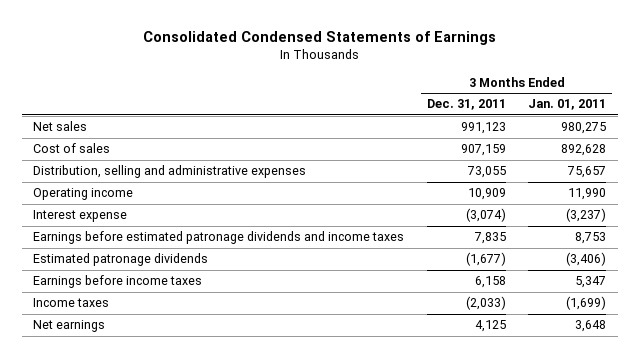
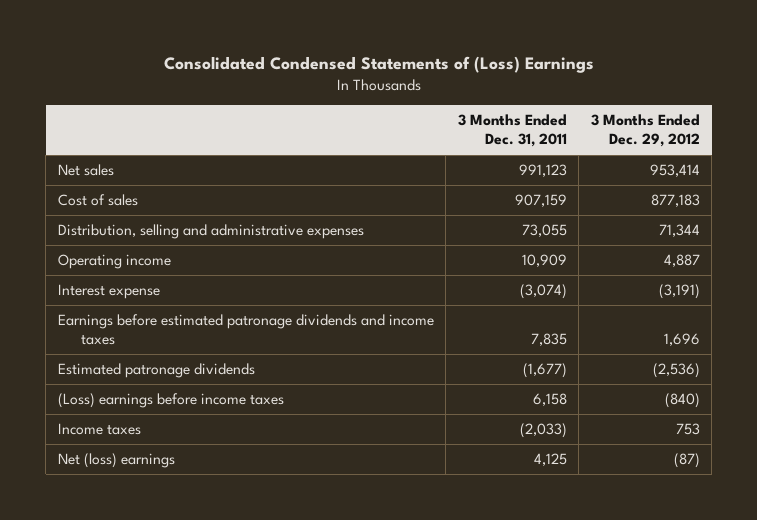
[142,30,496,45] Consolidated Condensed Statements of Earnings -> [163,56,594,74] Consolidated Condensed Statements of (Loss) Earnings
[528,99,607,111] Jan. 01, 2011 -> none
none -> [590,114,700,148] 3 Months Ended Dec. 29, 2012
[33,275,203,289] Earnings before income taxes -> [57,392,284,408] (Loss) earnings before income taxes
[33,320,106,333] Net earnings -> [57,452,175,468] Net (loss) earnings

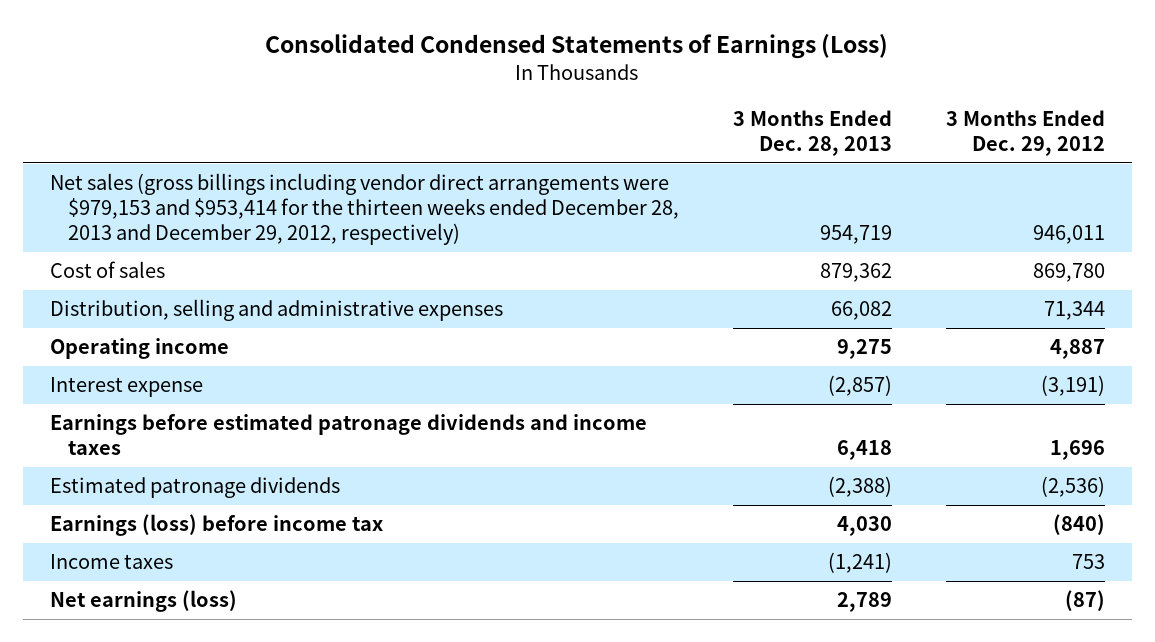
[163,56,594,74] Consolidated Condensed Statements of (Loss) Earnings -> [265,34,889,60] Consolidated Condensed Statements of Earnings (Loss)
[457,114,567,148] 3 Months Ended Dec. 31, 2011 -> none
none -> [733,110,893,157] 3 Months Ended Dec. 28, 2013
[57,163,114,176] Net sales -> none
none -> [49,173,680,245] Net sales (gross billings including vendor direct arrangements were $979,153 and $953,414 for the thirteen weeks ended December 28, 2013 and December 29, 2012, respectively)
[650,193,700,207] 877,183 -> [1033,263,1106,283] 869,780
[57,392,284,408] (Loss) earnings before income taxes -> [49,514,383,537] Earnings (loss) before income tax
[57,452,175,468] Net (loss) earnings -> [49,590,237,613] Net earnings (loss)

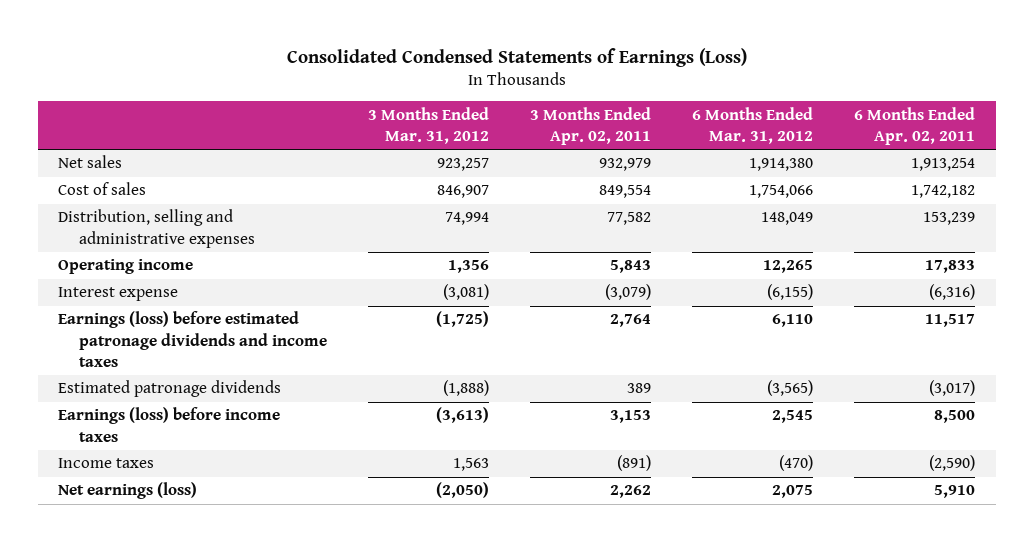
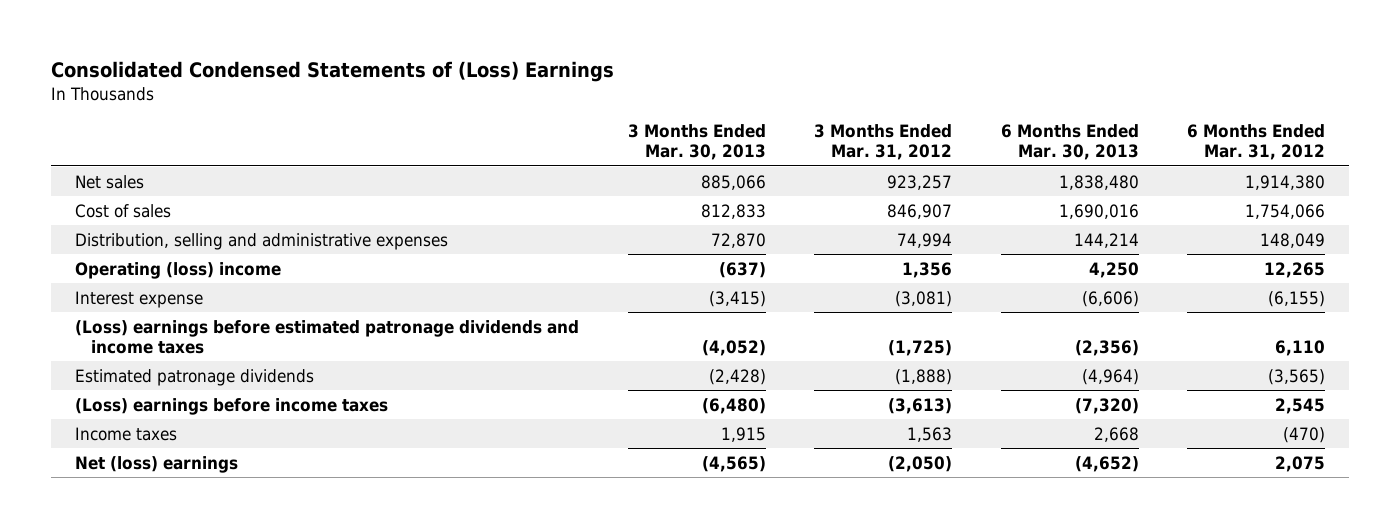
[286,47,747,67] Consolidated Condensed Statements of Earnings (Loss) -> [50,60,614,82] Consolidated Condensed Statements of (Loss) Earnings
[529,106,651,145] 3 Months Ended Apr. 02, 2011 -> none
[854,106,976,145] 6 Months Ended Apr. 02, 2011 -> none
none -> [627,124,766,161] 3 Months Ended Mar. 30, 2013
none -> [1000,124,1139,161] 6 Months Ended Mar. 30, 2013
[58,259,194,275] Operating income -> [74,261,281,279] Operating (loss) income
[58,311,327,367] Earnings (loss) before estimated patronage dividends and income taxes -> [74,319,579,354] (Loss) earnings before estimated patronage dividends and income taxes
[58,407,281,442] Earnings (loss) before income taxes -> [74,397,388,415] (Loss) earnings before income taxes
[58,482,198,500] Net earnings (loss) -> [74,455,238,473] Net (loss) earnings

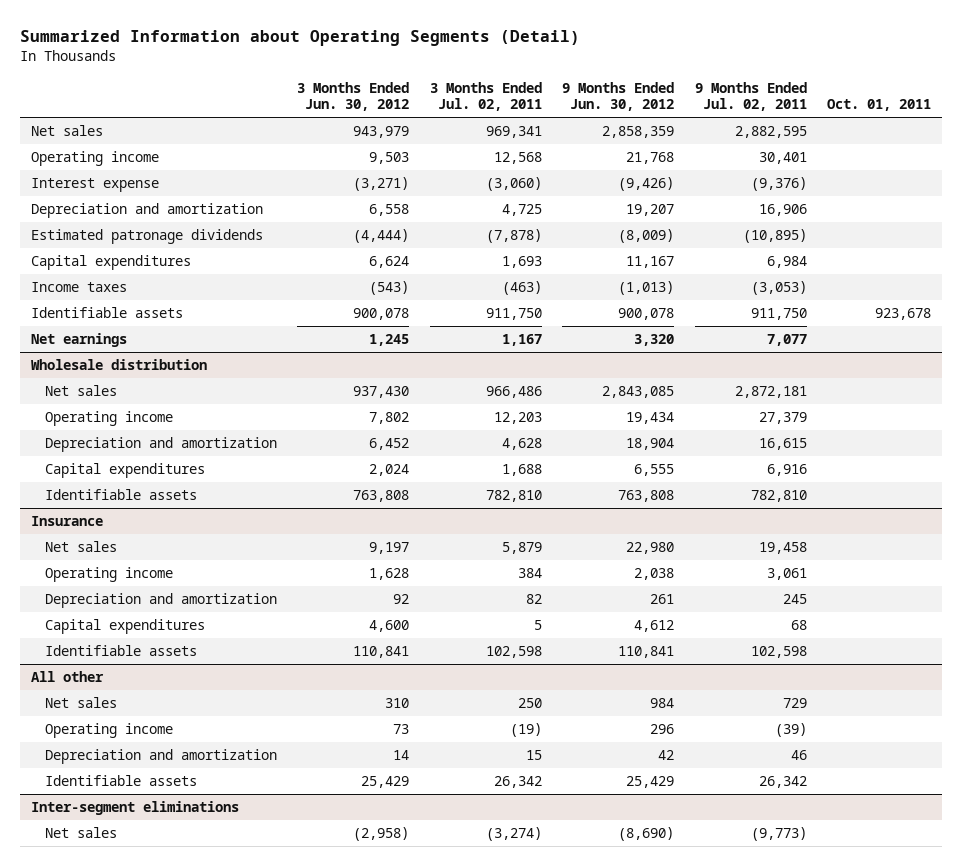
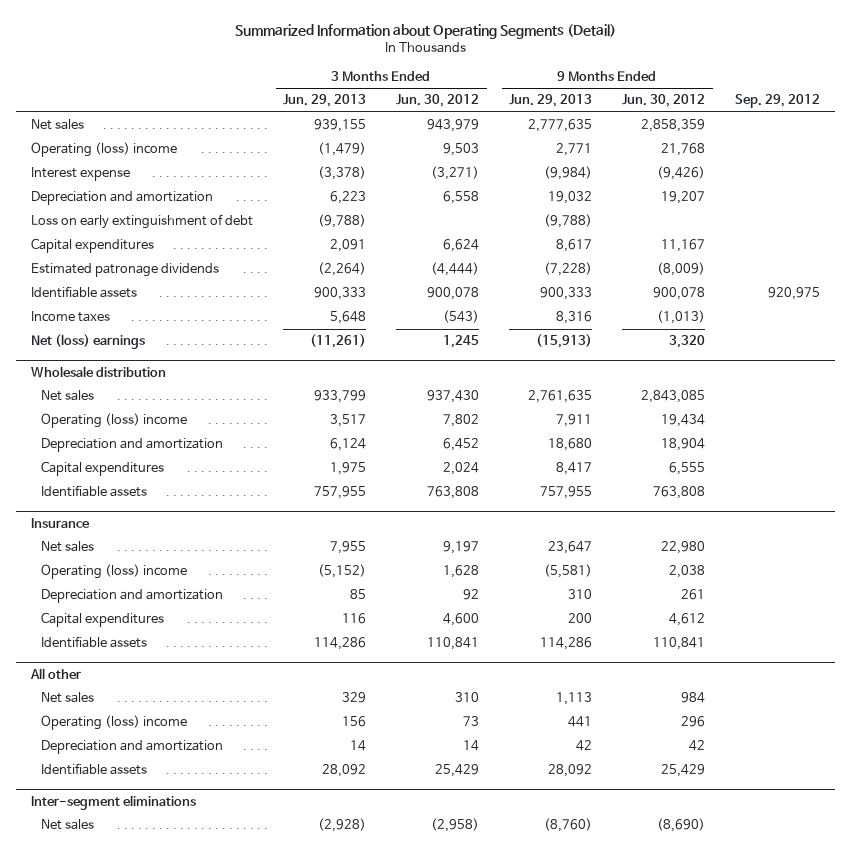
[429,81,542,111] 3 Months Ended Jul. 02, 2011 -> none
[694,81,807,111] 9 Months Ended Jul. 02, 2011 -> none
[827,98,932,111] Oct. 01, 2011 -> none
none -> [283,94,367,108] Jun. 29, 2013
none -> [509,94,593,108] Jun. 29, 2013
none -> [735,94,821,109] Sep. 29, 2012
[30,151,159,167] Operating income -> [31,142,178,158] Operating (loss) income
none -> [31,214,254,230] Loss on early extinguishment of debt
[30,229,263,245] Estimated patronage dividends -> [31,263,220,278] Estimated patronage dividends
[30,282,127,293] Income taxes -> [31,311,111,323] Income taxes
[30,333,127,348] Net earnings -> [31,334,146,350] Net (loss) earnings
[44,411,173,427] Operating income -> [41,413,188,429] Operating (loss) income
[44,567,173,583] Operating income -> [41,564,188,580] Operating (loss) income
[44,723,173,739] Operating income -> [41,715,188,731] Operating (loss) income

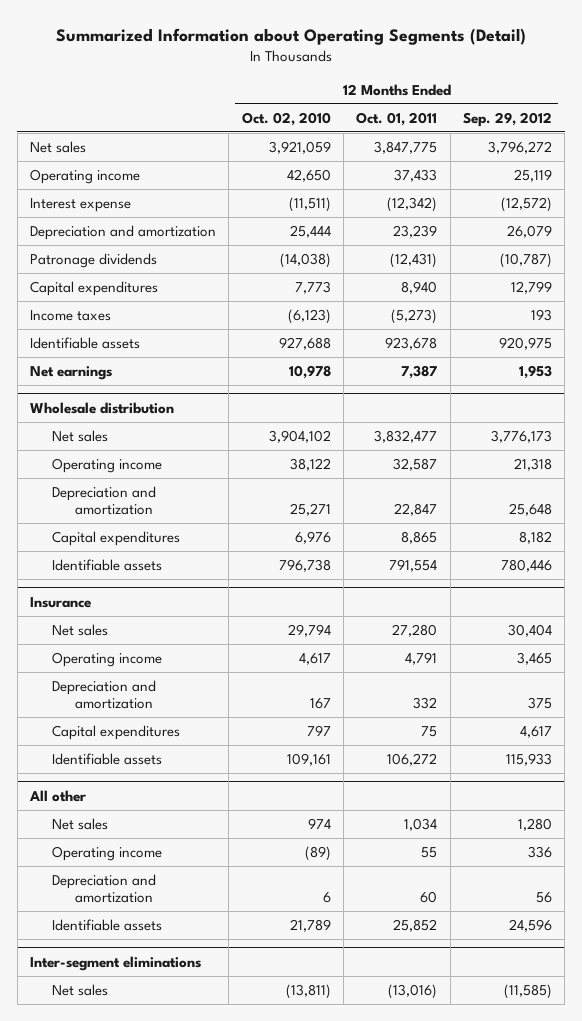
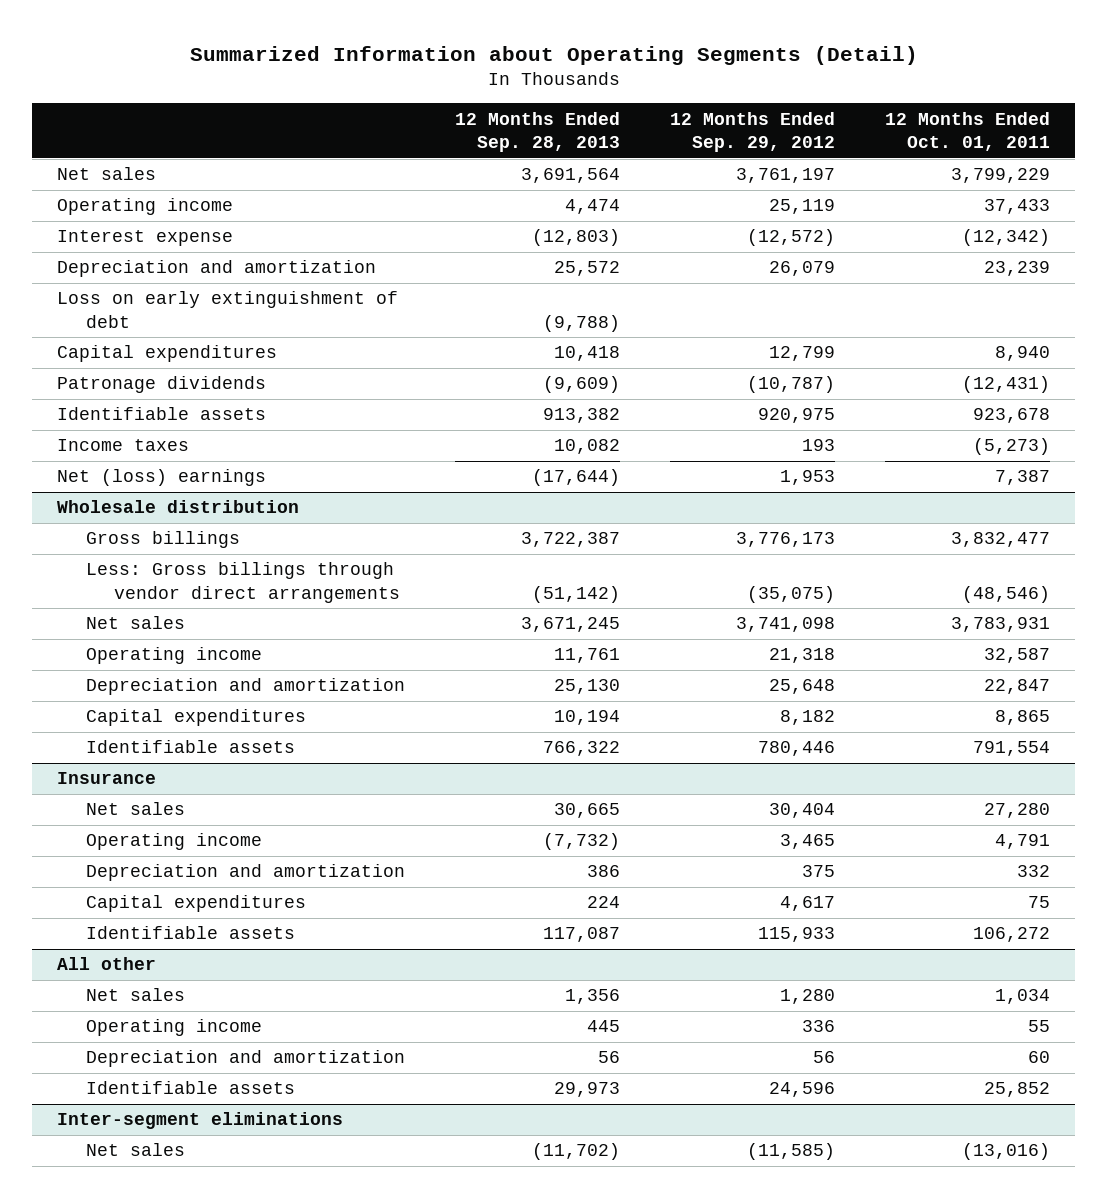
[241,111,331,126] Oct. 02, 2010 -> none
none -> [454,111,620,153] 12 Months Ended Sep. 28, 2013
[374,140,438,154] 3,847,775 -> [951,168,1051,184] 3,799,229
[487,140,552,154] 3,796,272 -> [735,168,835,184] 3,761,197
none -> [57,291,399,328] Loss on early extinguishment of debt
[29,252,157,268] Patronage dividends -> [57,376,267,394] Patronage dividends
[29,309,111,321] Income taxes -> [57,439,190,452] Income taxes
[29,365,112,380] Net earnings -> [57,469,267,487] Net (loss) earnings
none -> [85,531,240,549] Gross billings
none -> [85,562,401,603] Less: Gross billings through vendor direct arrangements
[374,429,438,443] 3,832,477 -> [951,617,1051,633] 3,783,931
[490,429,552,443] 3,776,173 -> [735,617,835,633] 3,741,098

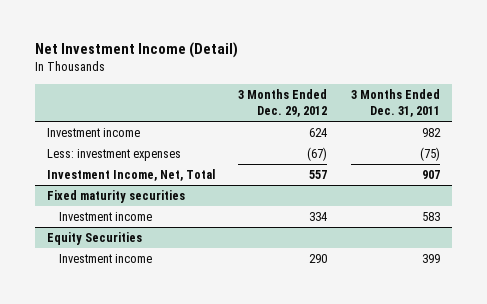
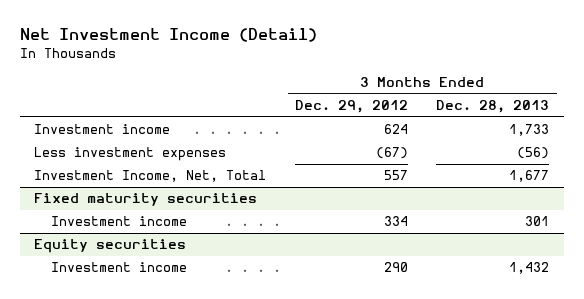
[351,88,441,118] 3 Months Ended Dec. 31, 2011 -> none
none -> [436,100,550,114] Dec. 28, 2013
[46,149,181,162] Less: investment expenses -> [34,147,227,162] Less investment expenses
[46,232,142,246] Equity Securities -> [34,239,187,254] Equity securities

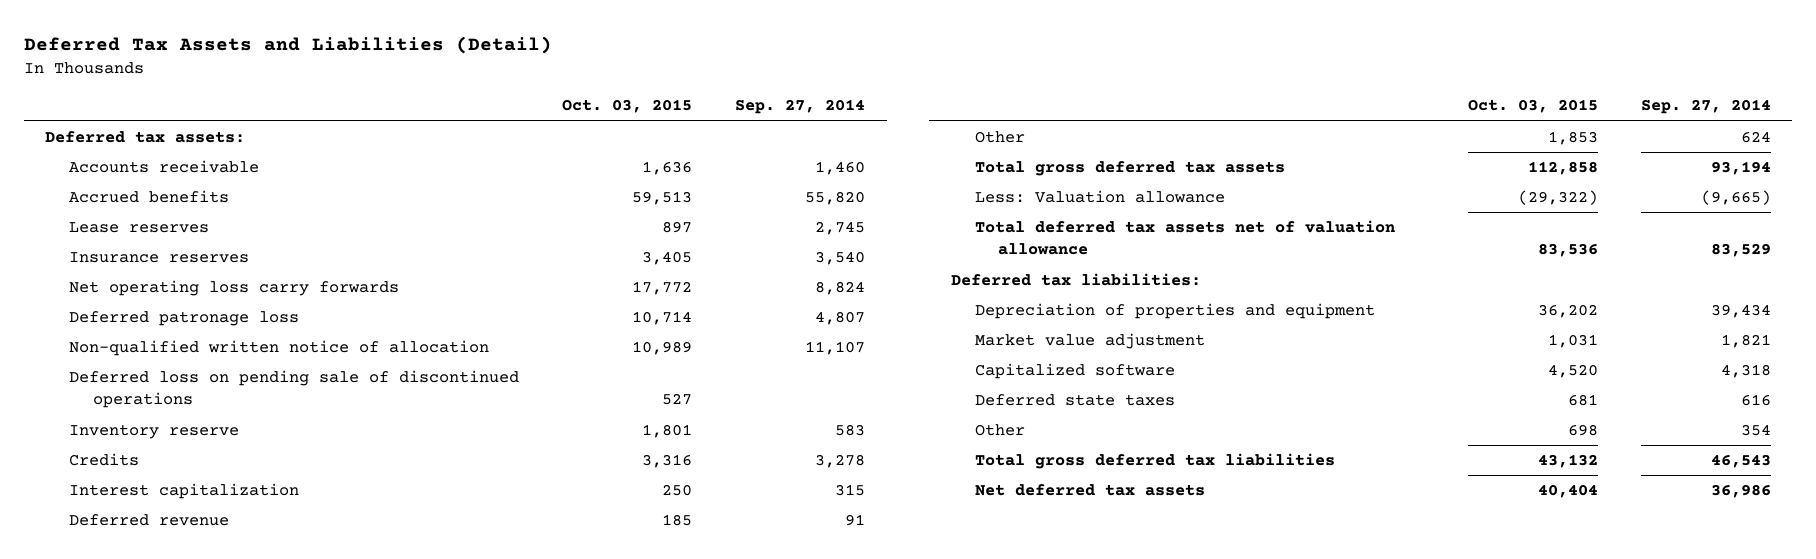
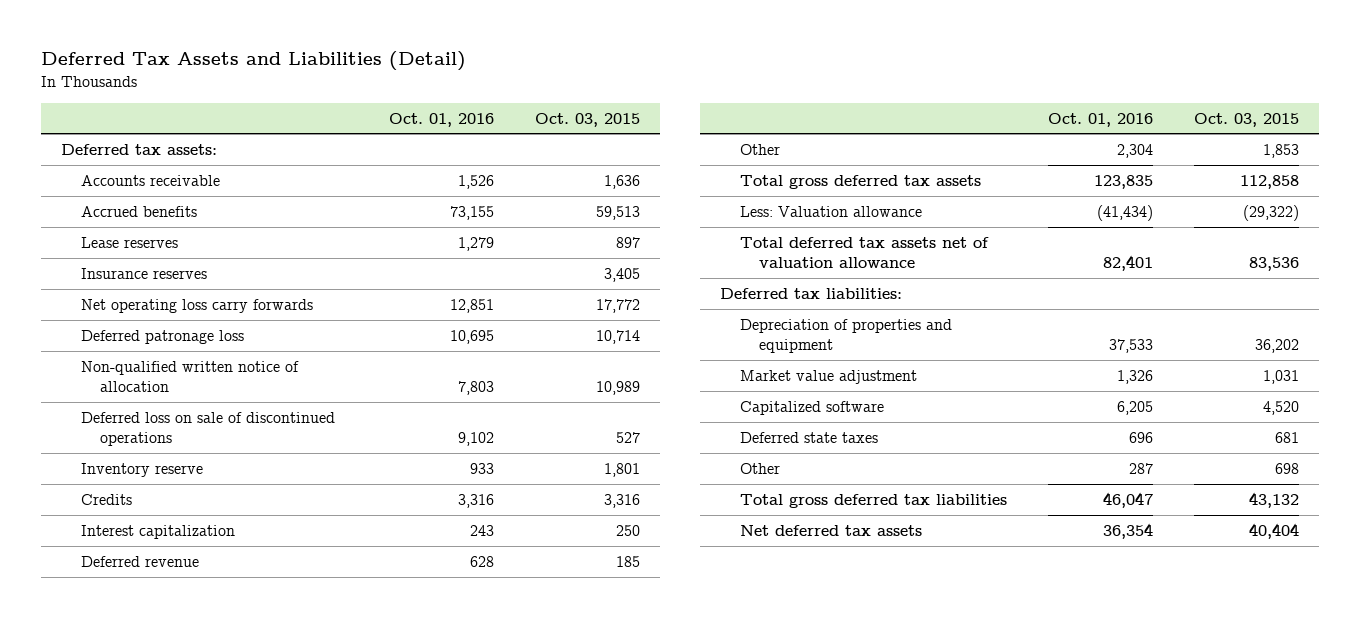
[735,99,866,115] Sep. 27, 2014 -> none
none -> [388,112,494,127] Oct. 01, 2016
[68,370,519,409] Deferred loss on pending sale of discontinued operations -> [80,411,335,446] Deferred loss on sale of discontinued operations

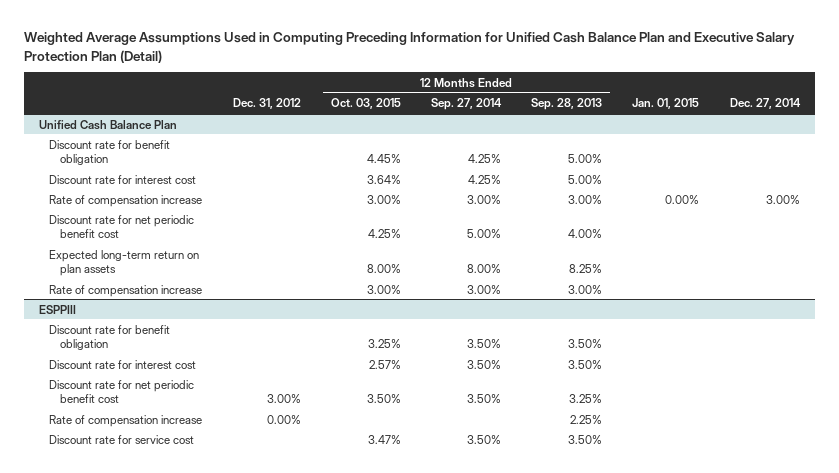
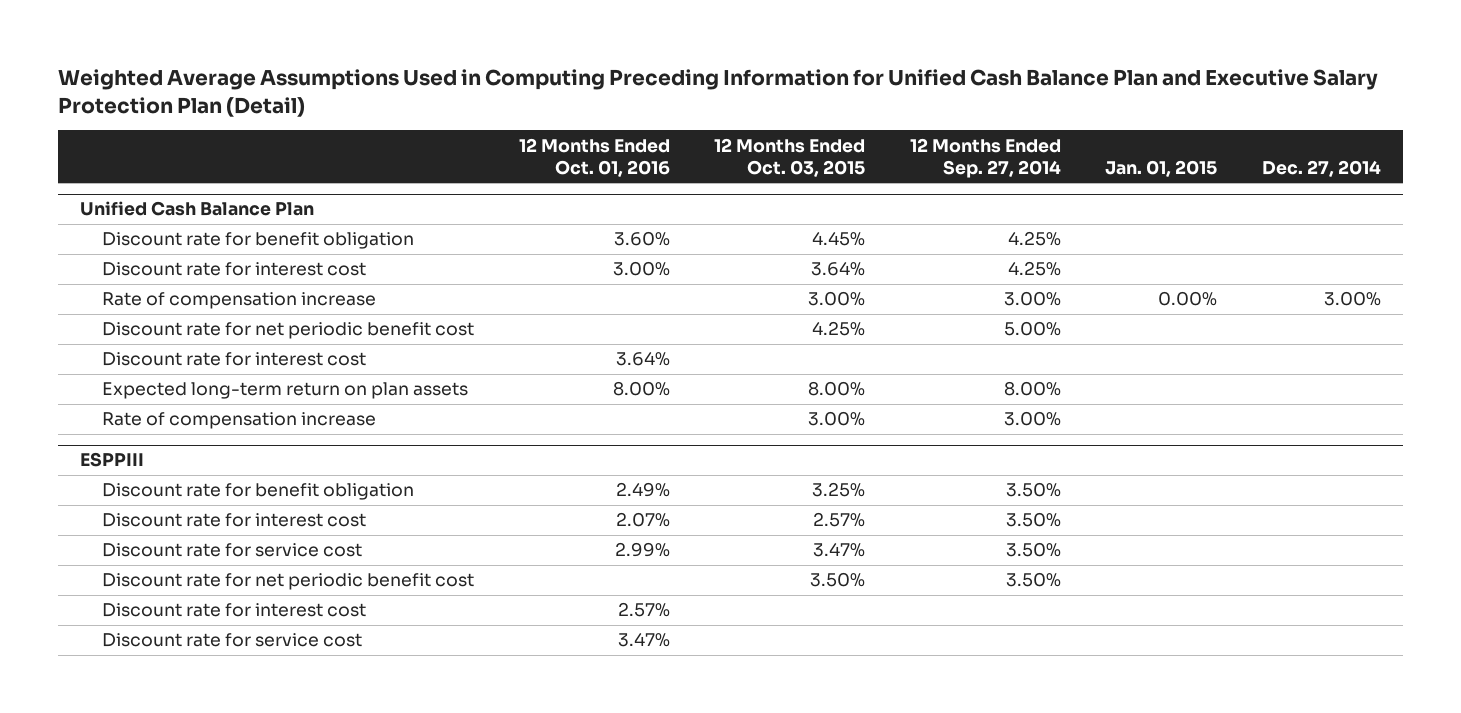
[232,98,301,110] Dec. 31, 2012 -> none
[531,98,603,111] Sep. 28, 2013 -> none
none -> [518,137,670,177] 12 Months Ended Oct. 01, 2016
none -> [102,352,367,367] Discount rate for interest cost
[49,414,203,427] Rate of compensation increase -> none
[49,379,195,403] Discount rate for net periodic benefit cost -> [102,573,475,591] Discount rate for net periodic benefit cost
none -> [102,603,367,618] Discount rate for interest cost
none -> [102,633,363,648] Discount rate for service cost

